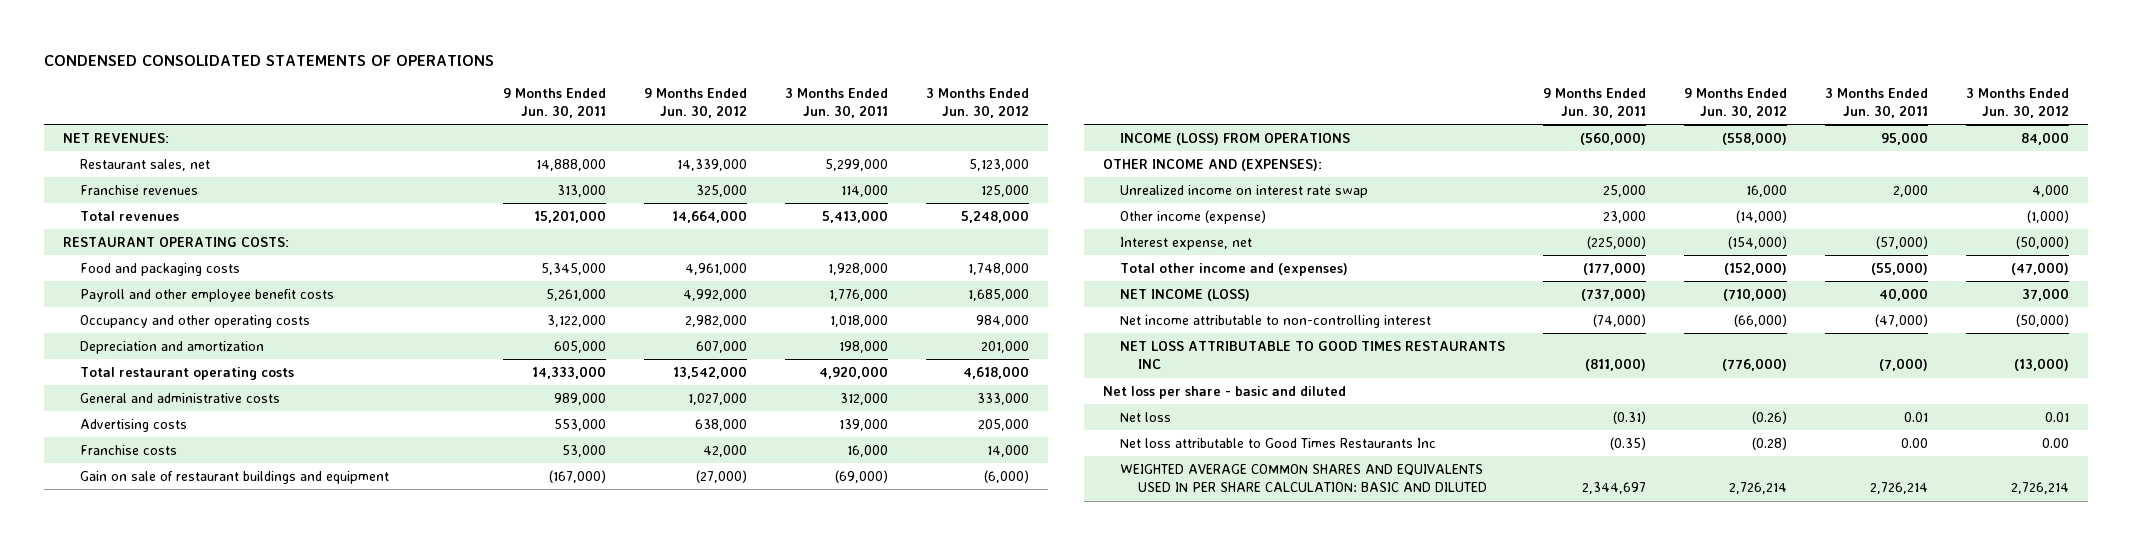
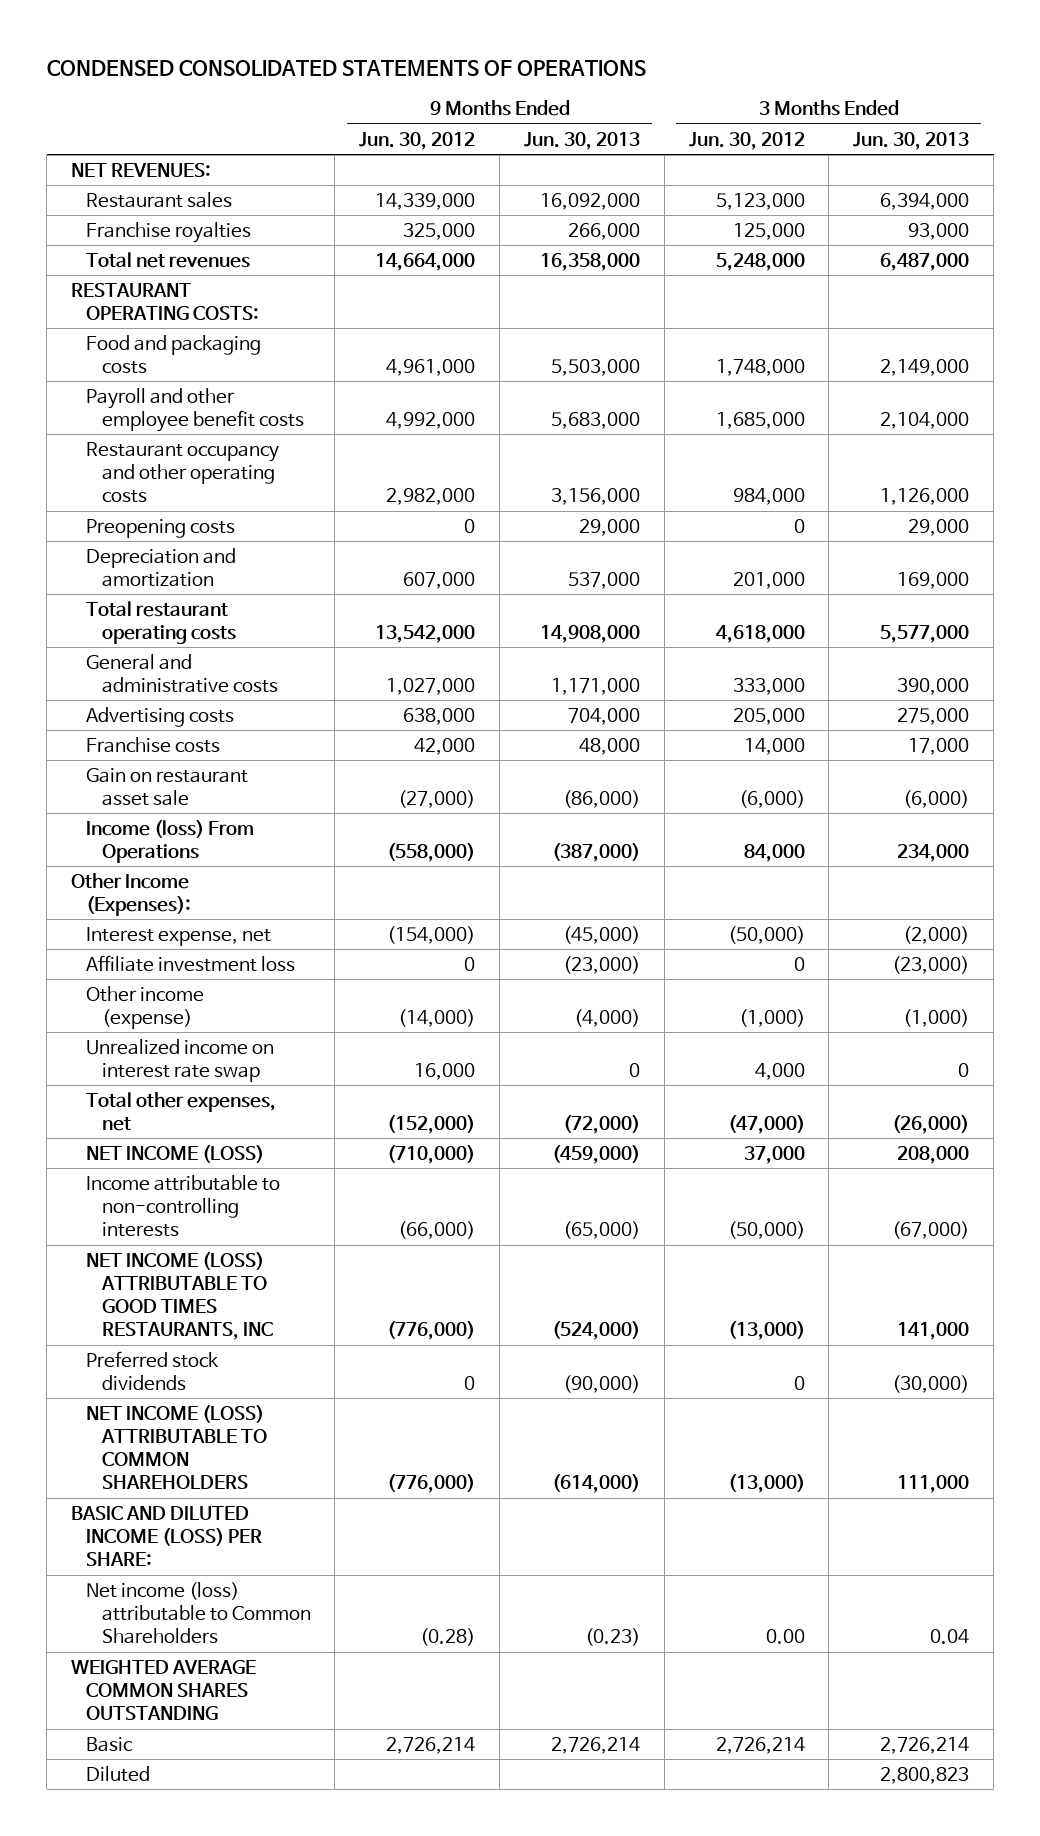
[503,87,607,119] 9 Months Ended Jun. 30, 2011 -> none
[785,87,889,119] 3 Months Ended Jun. 30, 2011 -> none
none -> [523,131,640,150] Jun. 30, 2013
none -> [853,131,970,150] Jun. 30, 2013
[80,158,211,171] Restaurant sales, net -> [86,191,233,208] Restaurant sales
[80,184,199,195] Franchise revenues -> [86,221,252,243] Franchise royalties
[80,210,180,221] Total revenues -> [86,251,251,268] Total net revenues
[80,314,311,328] Occupancy and other operating costs -> [86,441,280,504] Restaurant occupancy and other operating costs
none -> [86,518,236,538] Preopening costs
[80,470,390,484] Gain on sale of restaurant buildings and equipment -> [86,767,249,807] Gain on restaurant asset sale
[1120,132,1351,145] INCOME (LOSS) FROM OPERATIONS -> [86,819,255,864] Income (loss) From Operations
[1102,158,1322,171] OTHER INCOME AND (EXPENSES): -> [70,872,192,917] Other Income (Expenses):
none -> [86,954,296,972] Affiliate investment loss
[1120,209,1267,224] Other income (expense) -> [86,985,205,1030] Other income (expense)
[1120,184,1369,198] Unrealized income on interest rate swap -> [86,1038,275,1083] Unrealized income on interest rate swap
[1120,262,1349,276] Total other income and (expenses) -> [86,1091,277,1132] Total other expenses, net
[1120,411,1172,422] Net loss -> none
[1120,314,1432,328] Net income attributable to non-controlling interest -> [86,1174,281,1238] Income attributable to non-controlling interests
[1120,340,1506,370] NET LOSS ATTRIBUTABLE TO GOOD TIMES RESTAURANTS INC -> [86,1251,273,1341] NET INCOME (LOSS) ATTRIBUTABLE TO GOOD TIMES RESTAURANTS, INC
none -> [86,1350,220,1392] Preferred stock dividends
none -> [86,1404,267,1490] NET INCOME (LOSS) ATTRIBUTABLE TO COMMON SHAREHOLDERS
[1102,385,1346,399] Net loss per share - basic and diluted -> [70,1505,263,1567] BASIC AND DILUTED INCOME (LOSS) PER SHARE:
[1120,437,1437,448] Net loss attributable to Good Times Restaurants Inc -> [86,1581,311,1645] Net income (loss) attributable to Common Shareholders
none -> [70,1659,256,1721] WEIGHTED AVERAGE COMMON SHARES OUTSTANDING
[1120,463,1487,493] WEIGHTED AVERAGE COMMON SHARES AND EQUIVALENTS USED IN PER SHARE CALCULATION: BASIC AND DILUTED -> [86,1736,134,1752] Basic
none -> [86,1765,151,1782] Diluted

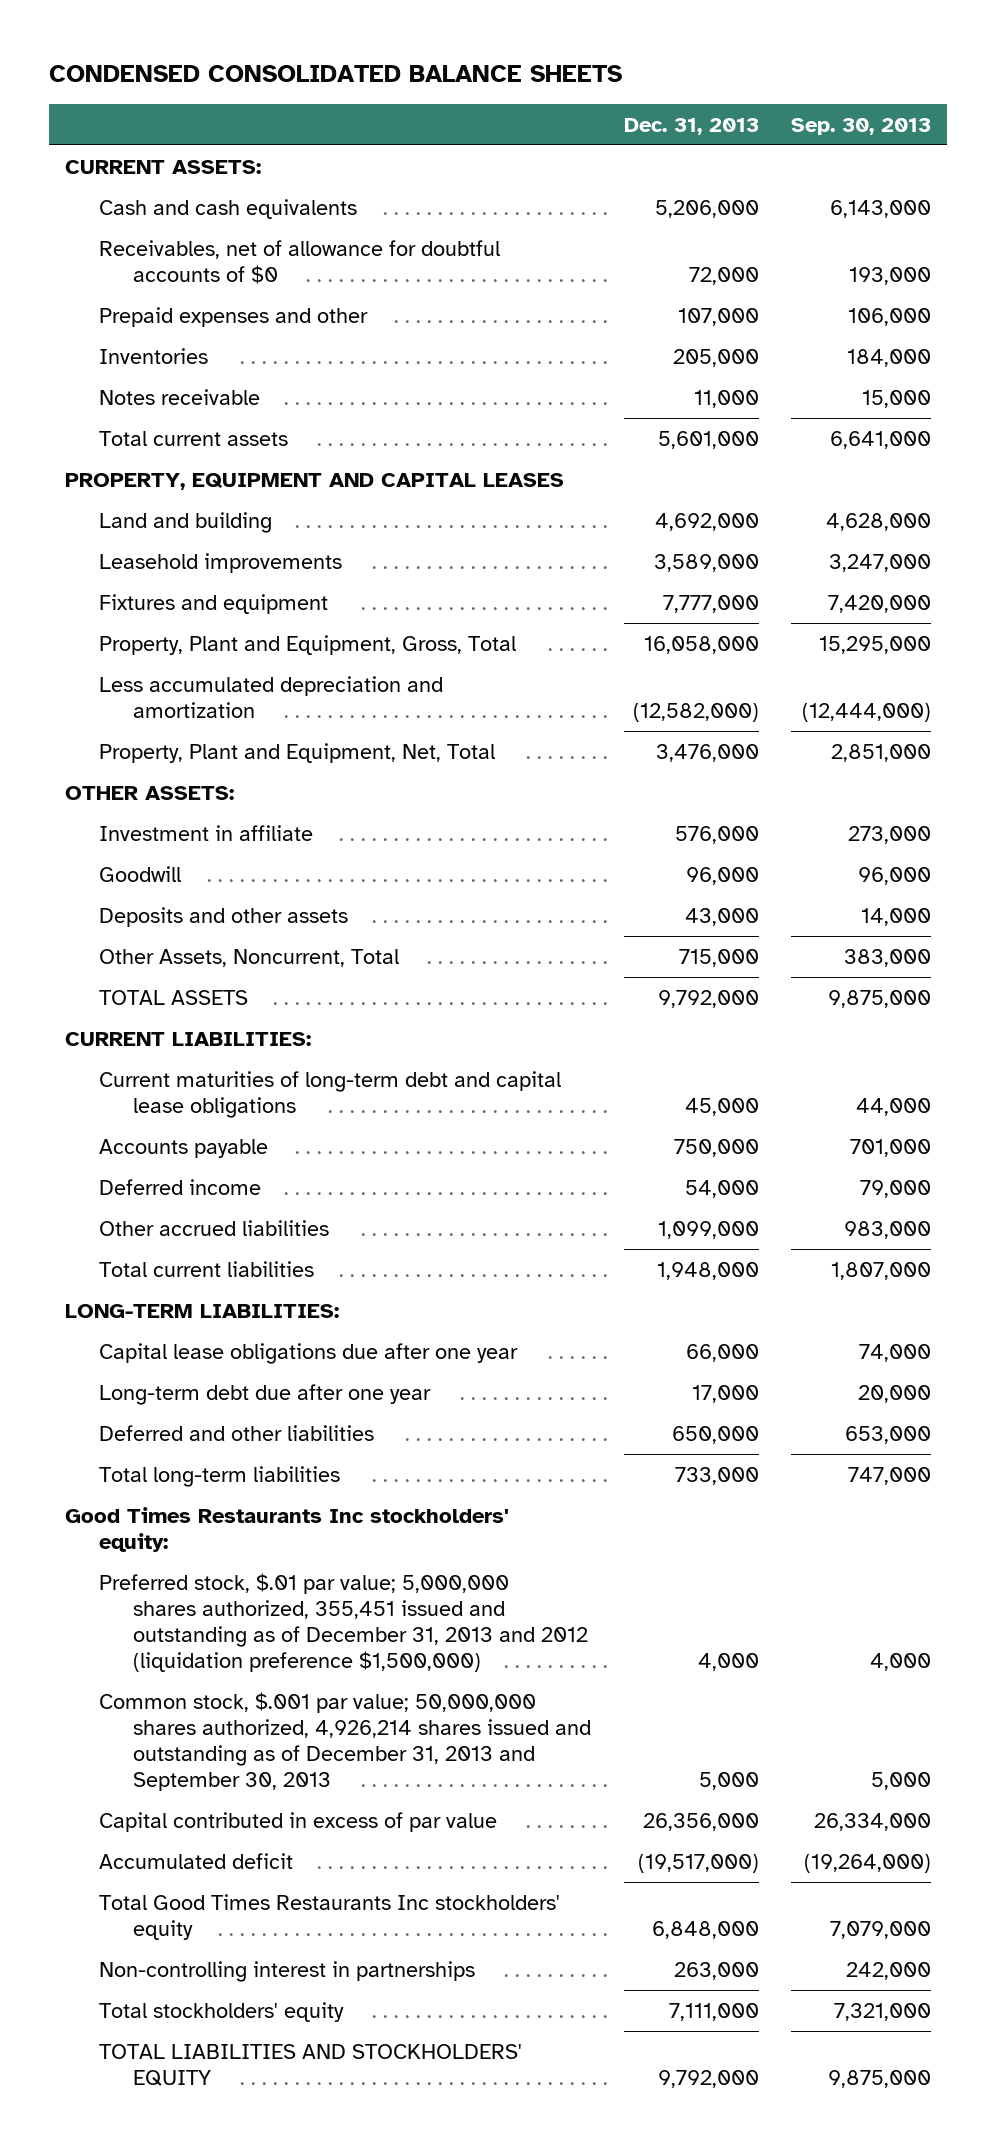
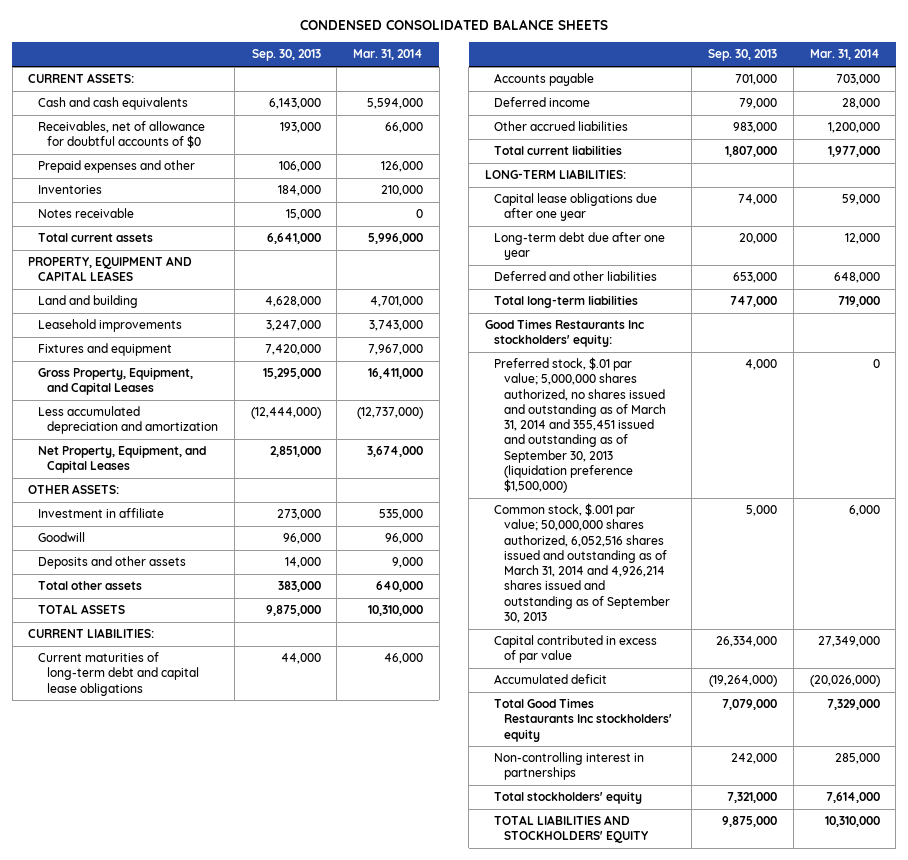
[623,117,759,135] Dec. 31, 2013 -> none
none -> [353,49,424,61] Mar. 31, 2014
[99,634,517,655] Property, Plant and Equipment, Gross, Total -> [37,367,193,396] Gross Property, Equipment, and Capital Leases
[99,742,496,763] Property, Plant and Equipment, Net, Total -> [37,445,206,474] Net Property, Equipment, and Capital Leases
[99,948,400,967] Other Assets, Noncurrent, Total -> [37,581,142,591] Total other assets
[99,1572,589,1673] Preferred stock, $.01 par value; 5,000,000 shares authorized, 355,451 issued and outstanding as of December 31, 2013 and 2012 (liquidation preference $1,500,000) -> [494,357,666,494] Preferred stock, $.01 par value; 5,000,000 shares authorized, no shares issued and outstanding as of March 31, 2014 and 355,451 issued and outstanding as of September 30, 2013 (liquidation preference $1,500,000)
[99,1691,592,1792] Common stock, $.001 par value; 50,000,000 shares authorized, 4,926,214 shares issued and outstanding as of December 31, 2013 and September 30, 2013 -> [494,503,670,624] Common stock, $.001 par value; 50,000,000 shares authorized, 6,052,516 shares issued and outstanding as of March 31, 2014 and 4,926,214 shares issued and outstanding as of September 30, 2013

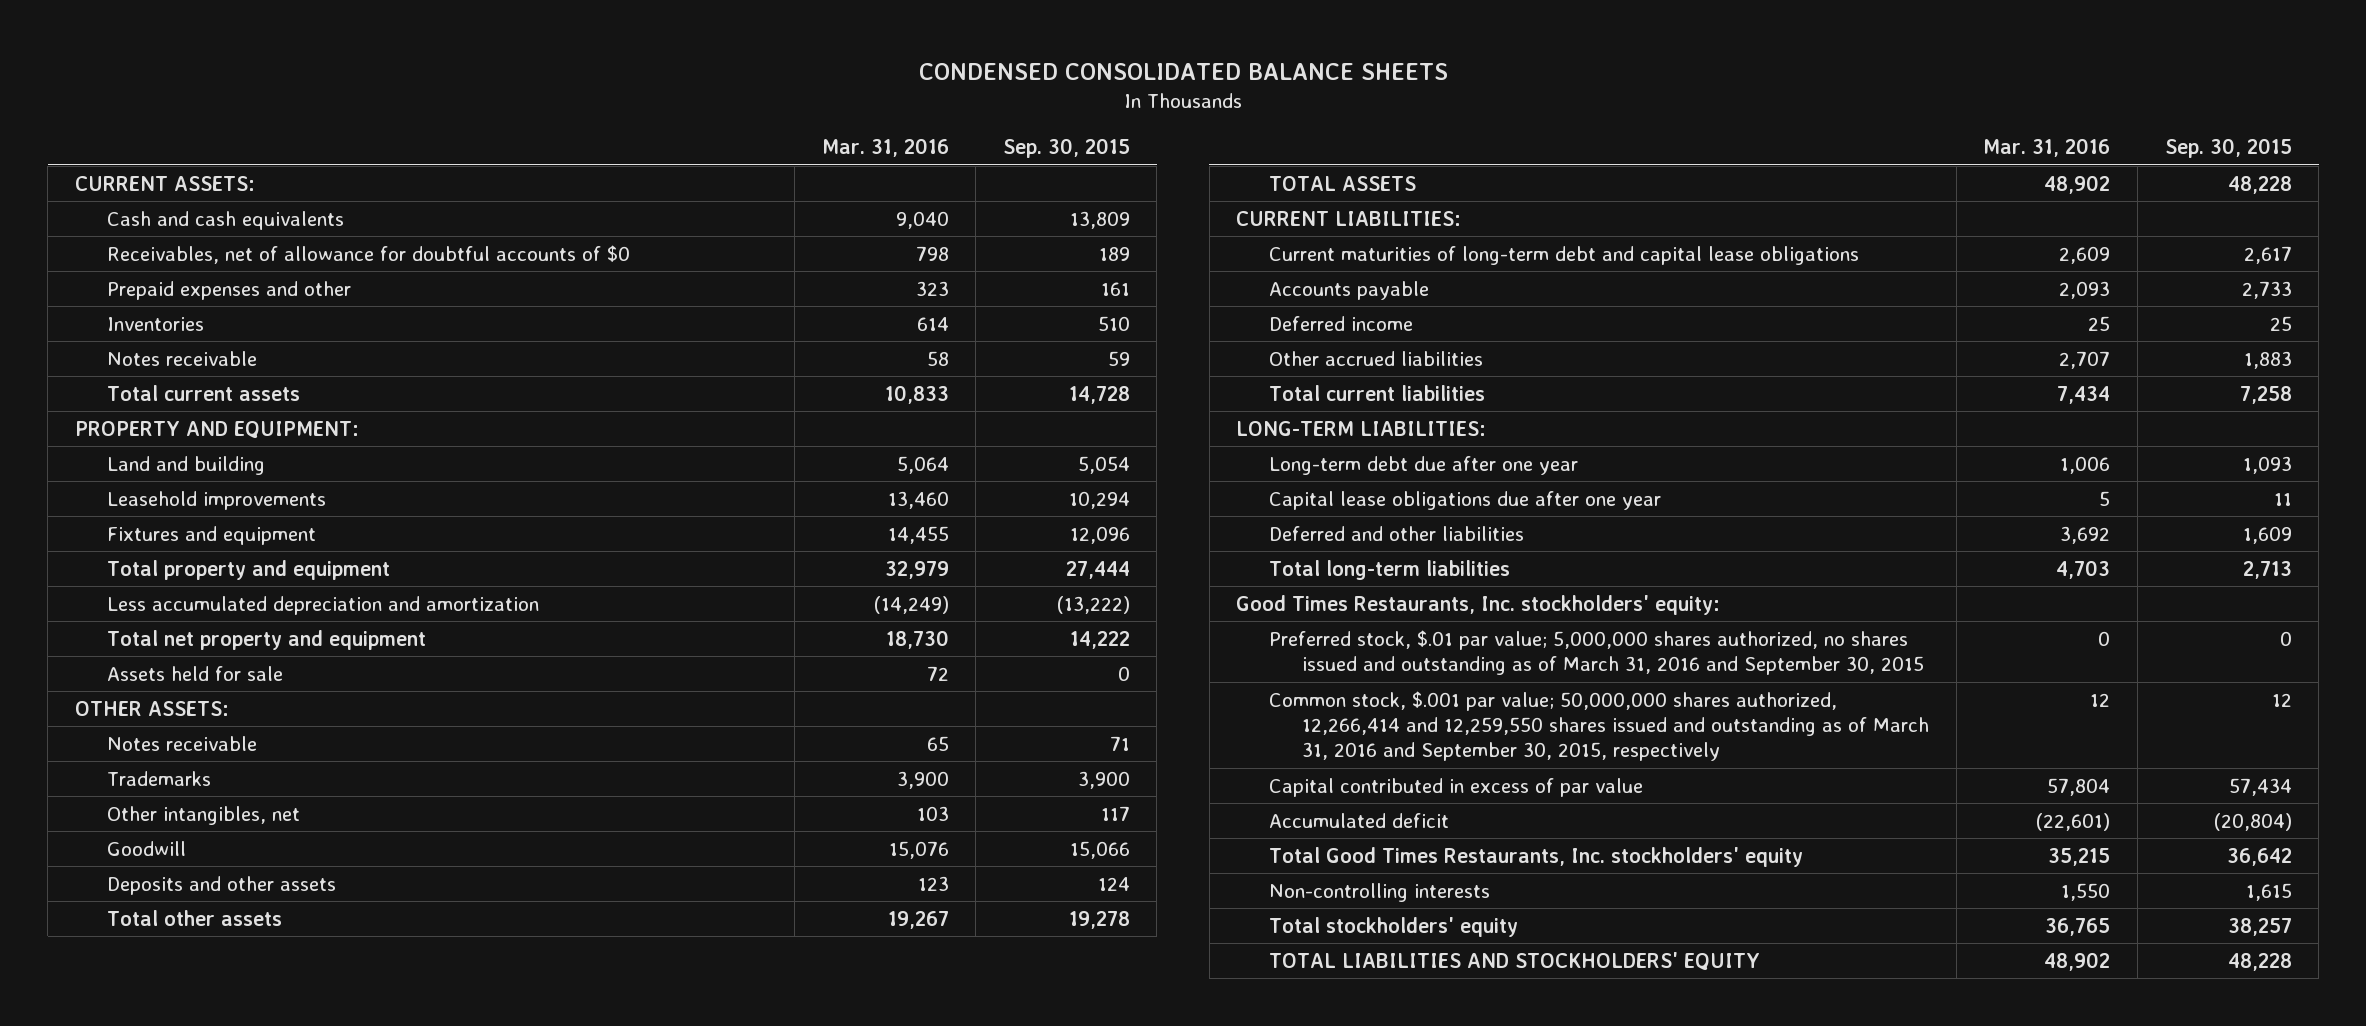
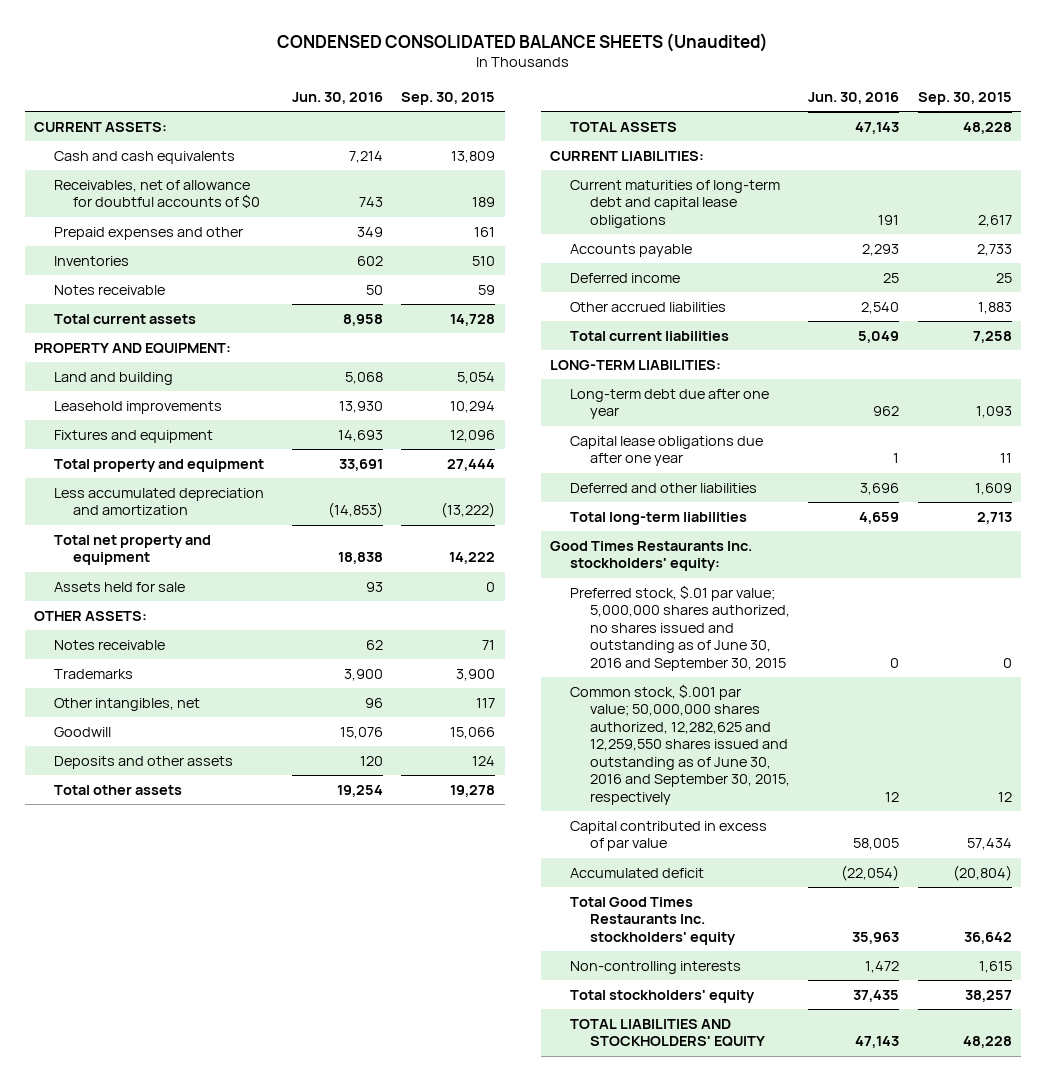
[919,63,1449,81] CONDENSED CONSOLIDATED BALANCE SHEETS -> [276,32,768,52] CONDENSED CONSOLIDATED BALANCE SHEETS (Unaudited)
[821,138,949,158] Mar. 31, 2016 -> none
none -> [291,91,383,104] Jun. 30, 2016
[1236,594,1721,615] Good Times Restaurants, Inc. stockholders' equity: -> [550,540,753,572] Good Times Restaurants Inc. stockholders' equity:
[1269,629,1925,676] Preferred stock, $.01 par value; 5,000,000 shares authorized, no shares issued and outstanding as of March 31, 2016 and September 30, 2015 -> [570,584,790,671] Preferred stock, $.01 par value; 5,000,000 shares authorized, no shares issued and outstanding as of June 30, 2016 and September 30, 2015
[1269,690,1930,762] Common stock, $.001 par value; 50,000,000 shares authorized, 12,266,414 and 12,259,550 shares issued and outstanding as of March 31, 2016 and September 30, 2015, respectively -> [570,683,790,805] Common stock, $.001 par value; 50,000,000 shares authorized, 12,282,625 and 12,259,550 shares issued and outstanding as of June 30, 2016 and September 30, 2015, respectively
[1269,846,1804,867] Total Good Times Restaurants, Inc. stockholders' equity -> [570,896,736,945] Total Good Times Restaurants Inc. stockholders' equity

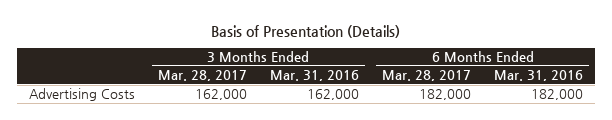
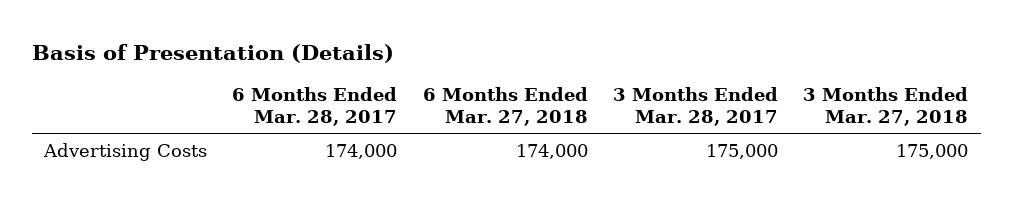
[269,70,359,82] Mar. 31, 2016 -> none
[494,70,584,82] Mar. 31, 2016 -> none
none -> [422,86,588,127] 6 Months Ended Mar. 27, 2018
none -> [803,86,969,127] 3 Months Ended Mar. 27, 2018
[194,89,247,101] 162,000 -> [705,143,778,159] 175,000
[419,89,472,101] 182,000 -> [325,143,398,159] 174,000

